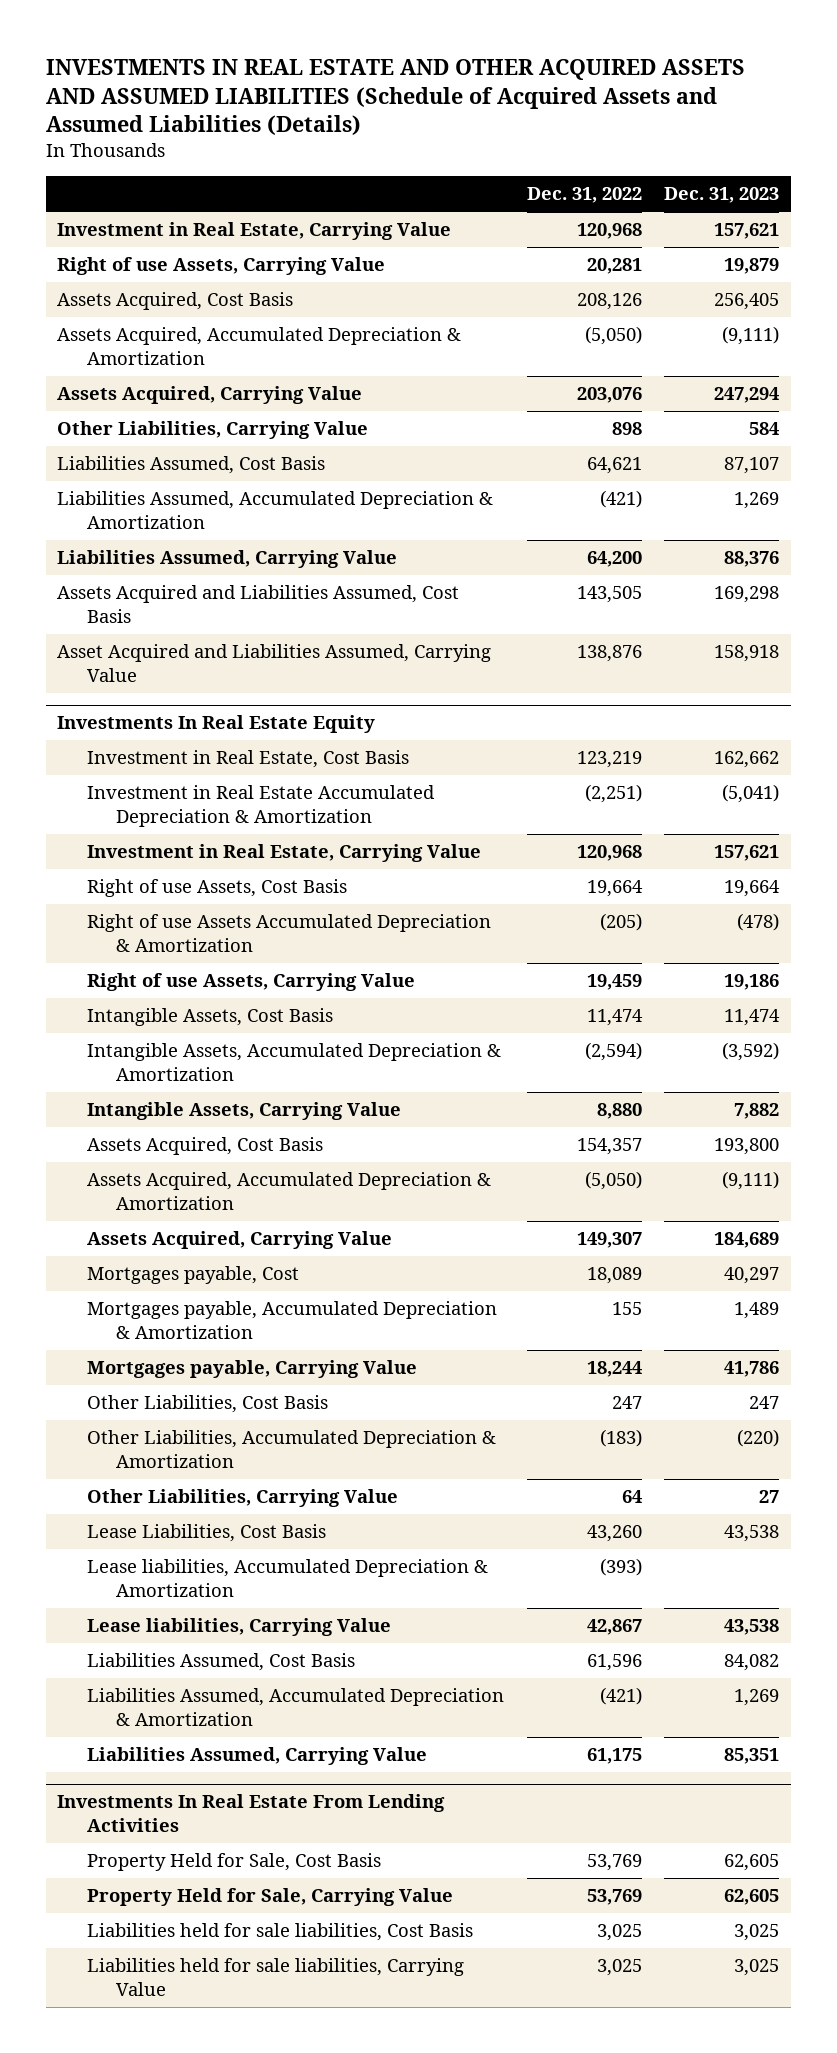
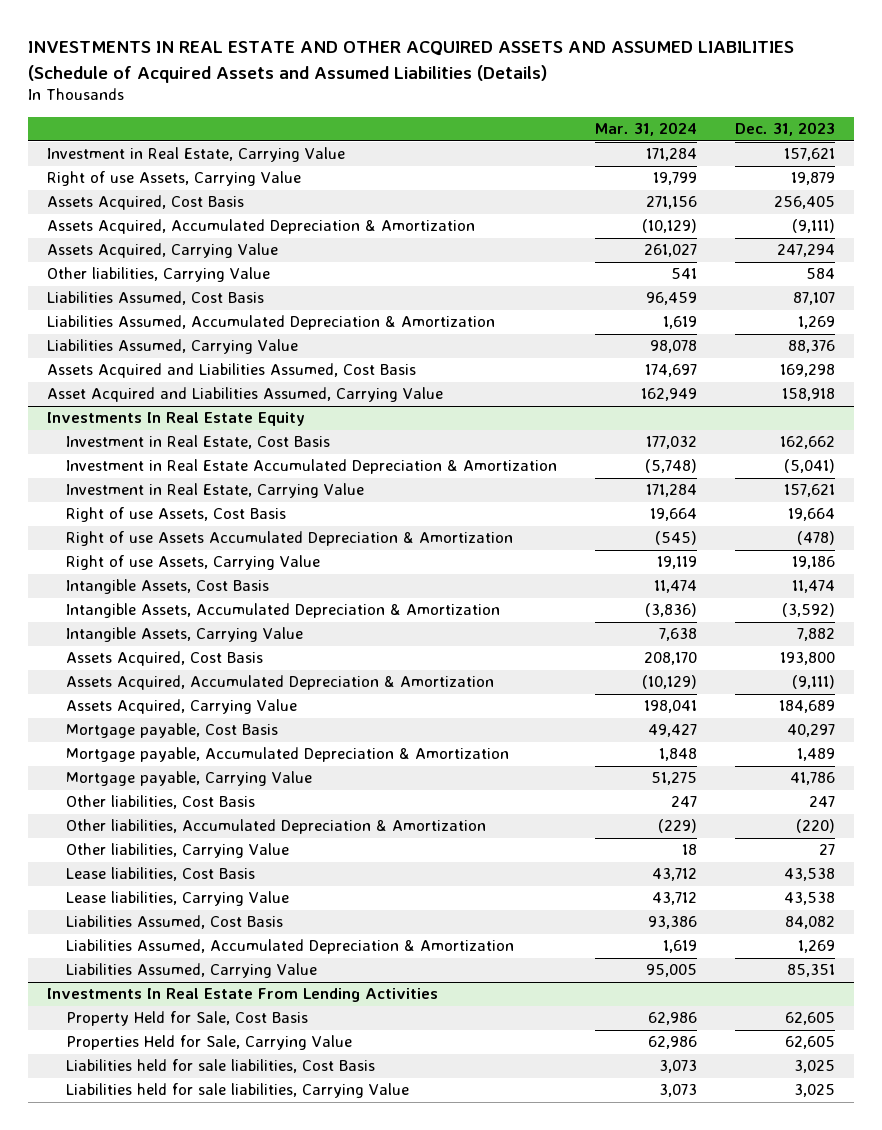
[526,187,642,204] Dec. 31, 2022 -> none
none -> [594,122,697,137] Mar. 31, 2024
[57,421,369,440] Other Liabilities, Carrying Value -> [46,267,270,283] Other liabilities, Carrying Value
[86,1559,488,1598] Lease liabilities, Accumulated Depreciation & Amortization -> none
[86,1266,299,1285] Mortgages payable, Cost -> [65,723,278,739] Mortgage payable, Cost Basis
[86,1301,497,1340] Mortgages payable, Accumulated Depreciation & Amortization -> [65,747,509,763] Mortgage payable, Accumulated Depreciation & Amortization
[86,1360,417,1379] Mortgages payable, Carrying Value -> [65,771,312,787] Mortgage payable, Carrying Value
[86,1395,328,1414] Other Liabilities, Cost Basis -> [65,795,255,810] Other liabilities, Cost Basis
[86,1430,496,1469] Other Liabilities, Accumulated Depreciation & Amortization -> [65,819,486,835] Other liabilities, Accumulated Depreciation & Amortization
[86,1489,398,1508] Other Liabilities, Carrying Value -> [65,843,289,859] Other liabilities, Carrying Value
[86,1524,326,1543] Lease Liabilities, Cost Basis -> [65,867,255,882] Lease liabilities, Cost Basis
[86,1888,453,1907] Property Held for Sale, Carrying Value -> [65,1035,352,1051] Properties Held for Sale, Carrying Value

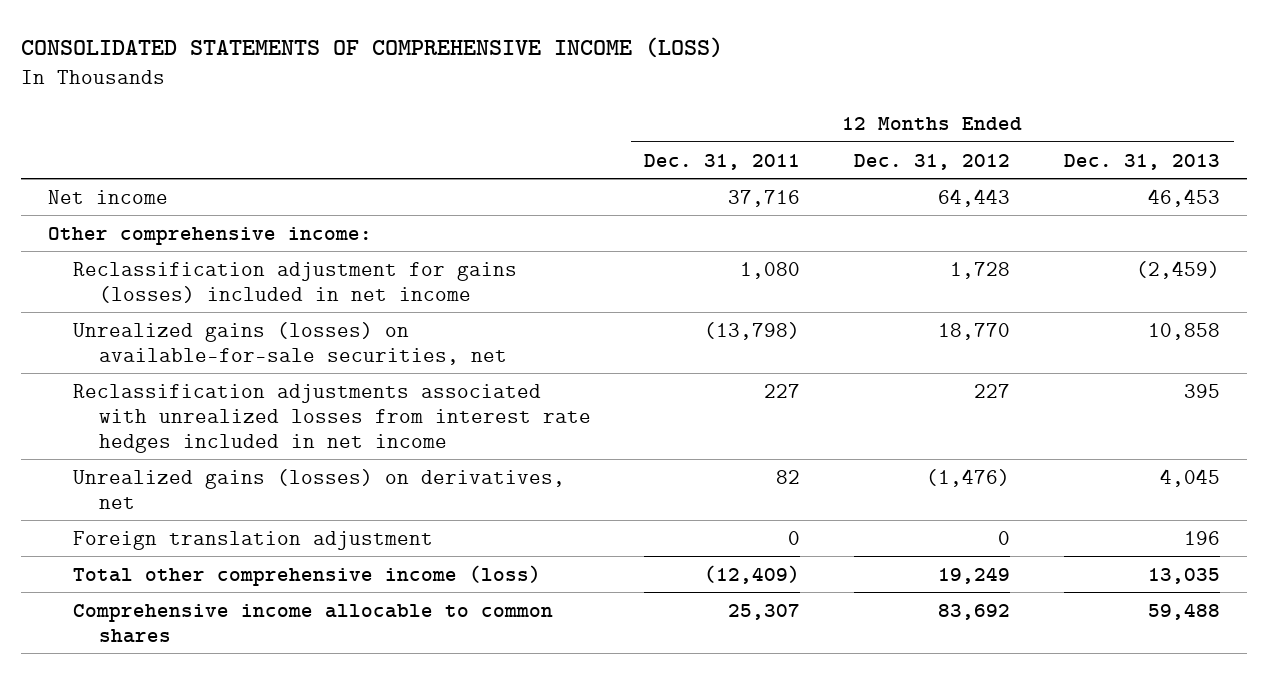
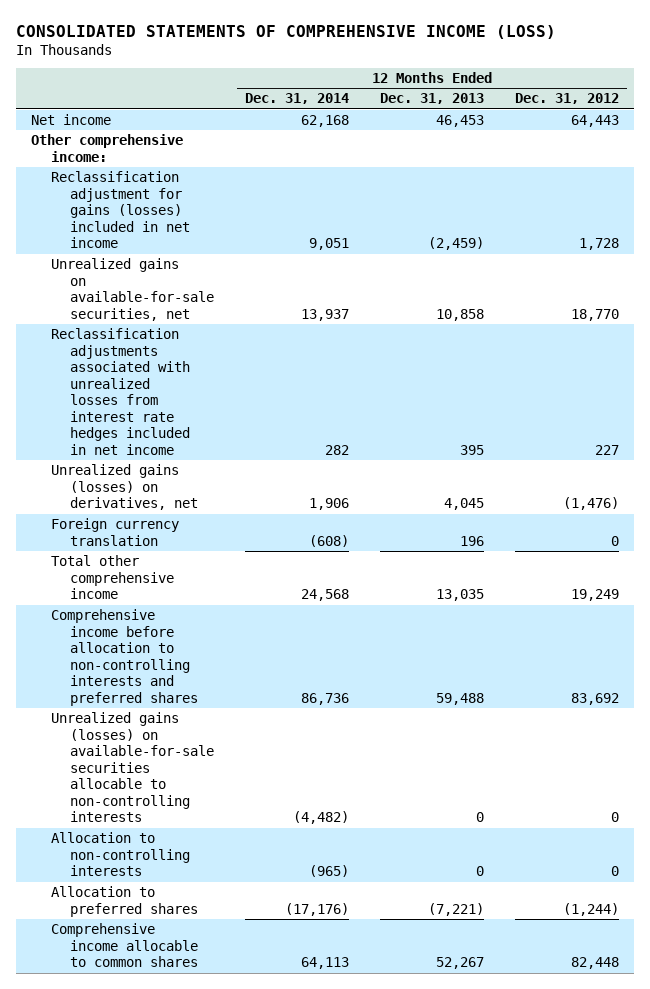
[644,153,801,170] Dec. 31, 2011 -> none
none -> [245,93,350,105] Dec. 31, 2014
[73,321,507,365] Unrealized gains (losses) on available-for-sale securities, net -> [50,258,215,321] Unrealized gains on available-for-sale securities, net
[73,530,434,550] Foreign translation adjustment -> [50,518,179,546] Foreign currency translation
[73,564,542,586] Total other comprehensive income (loss) -> [50,555,175,600] Total other comprehensive income
none -> [50,609,199,706] Comprehensive income before allocation to non-controlling interests and preferred shares
none -> [50,712,215,823] Unrealized gains (losses) on available-for-sale securities allocable to non-controlling interests
none -> [50,832,191,877] Allocation to non-controlling interests
none -> [50,886,199,917] Allocation to preferred shares
[938,603,1011,620] 83,692 -> [570,957,619,970] 82,448
[1148,602,1221,620] 59,488 -> [435,957,484,970] 52,267

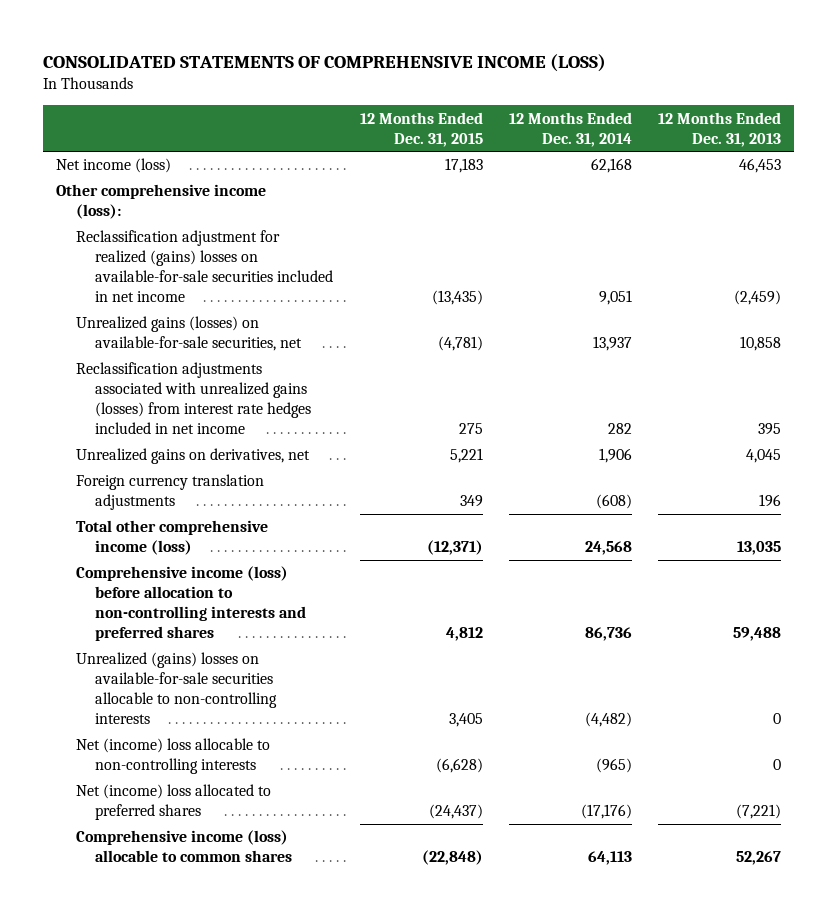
[514,93,619,105] Dec. 31, 2012 -> none
none -> [359,111,483,147] 12 Months Ended Dec. 31, 2015
[31,114,112,126] Net income -> [55,158,171,174] Net income (loss)
[31,134,184,162] Other comprehensive income: -> [55,184,266,220] Other comprehensive income (loss):
[50,171,191,249] Reclassification adjustment for gains (losses) included in net income -> [75,230,334,303] Reclassification adjustment for realized (gains) losses on available-for-sale securities included in net income
[50,258,215,321] Unrealized gains on available-for-sale securities, net -> [75,316,303,352] Unrealized gains (losses) on available-for-sale securities, net
[50,328,191,455] Reclassification adjustments associated with unrealized losses from interest rate hedges included in net income -> [75,362,312,435] Reclassification adjustments associated with unrealized gains (losses) from interest rate hedges included in net income
[50,464,199,511] Unrealized gains (losses) on derivatives, net -> [75,448,310,465] Unrealized gains on derivatives, net
[50,518,179,546] Foreign currency translation -> [75,474,264,511] Foreign currency translation adjustments
[50,555,175,600] Total other comprehensive income -> [75,520,268,556] Total other comprehensive income (loss)
[50,609,199,706] Comprehensive income before allocation to non-controlling interests and preferred shares -> [75,566,307,642] Comprehensive income (loss) before allocation to non-controlling interests and preferred shares
[50,712,215,823] Unrealized gains (losses) on available-for-sale securities allocable to non-controlling interests -> [75,652,278,725] Unrealized (gains) losses on available-for-sale securities allocable to non-controlling interests
[50,832,191,877] Allocation to non-controlling interests -> [75,738,270,775] Net (income) loss allocable to non-controlling interests
[50,886,199,917] Allocation to preferred shares -> [75,784,271,821] Net (income) loss allocated to preferred shares
[50,923,199,968] Comprehensive income allocable to common shares -> [75,830,293,863] Comprehensive income (loss) allocable to common shares

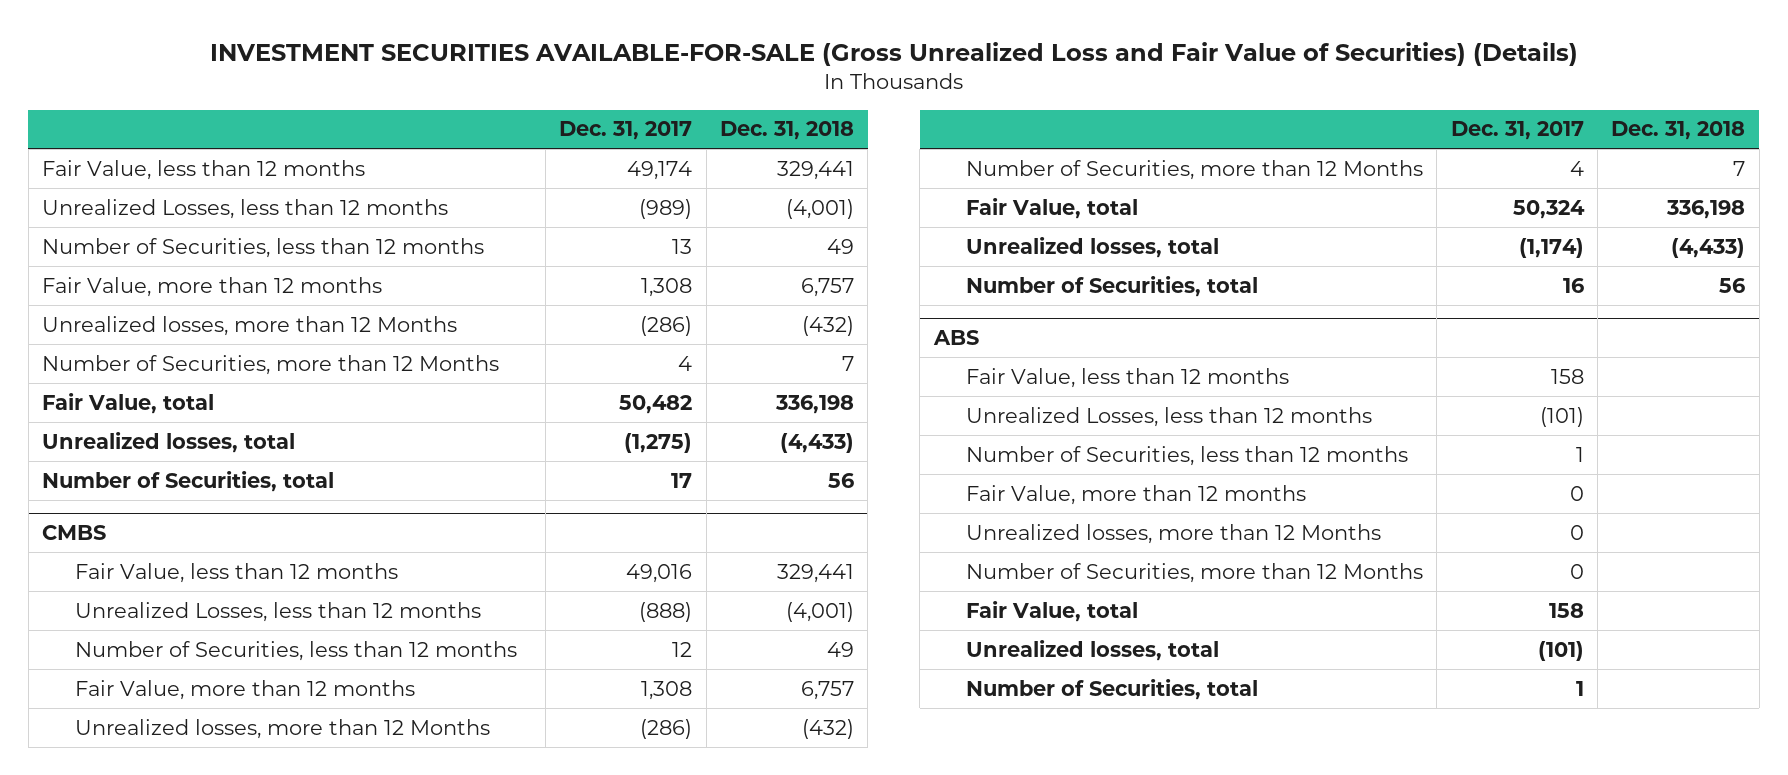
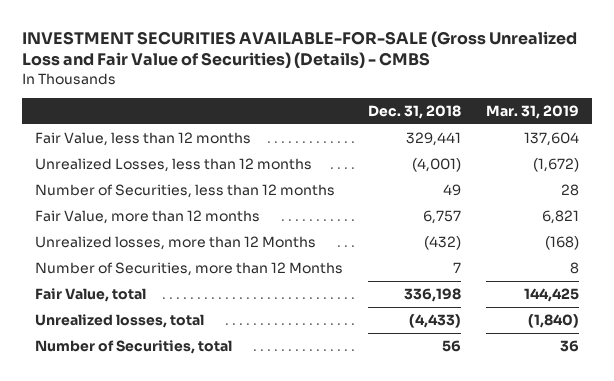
[209,41,1578,66] INVESTMENT SECURITIES AVAILABLE-FOR-SALE (Gross Unrealized Loss and Fair Value of Securities) (Details) -> [22,30,578,69] INVESTMENT SECURITIES AVAILABLE-FOR-SALE (Gross Unrealized Loss and Fair Value of Securities) (Details) - CMBS
[559,121,693,141] Dec. 31, 2017 -> none
none -> [486,105,580,120] Mar. 31, 2019
[42,525,107,541] CMBS -> none
[74,562,398,583] Fair Value, less than 12 months -> none
[74,601,481,622] Unrealized Losses, less than 12 months -> none
[74,640,517,661] Number of Securities, less than 12 months -> none
[74,679,415,700] Fair Value, more than 12 months -> none
[74,718,490,739] Unrealized losses, more than 12 Months -> none
[966,159,1424,180] Number of Securities, more than 12 Months -> none
[966,197,1139,219] Fair Value, total -> none
[966,236,1220,258] Unrealized losses, total -> none
[966,275,1259,297] Number of Securities, total -> none
[932,330,979,346] ABS -> none
[966,367,1290,388] Fair Value, less than 12 months -> none
[966,406,1373,427] Unrealized Losses, less than 12 months -> none
[966,445,1409,466] Number of Securities, less than 12 months -> none
[966,484,1307,505] Fair Value, more than 12 months -> none
[966,523,1382,544] Unrealized losses, more than 12 Months -> none
[966,562,1424,583] Number of Securities, more than 12 Months -> none
[966,600,1139,622] Fair Value, total -> none
[966,639,1220,661] Unrealized losses, total -> none
[966,678,1259,700] Number of Securities, total -> none

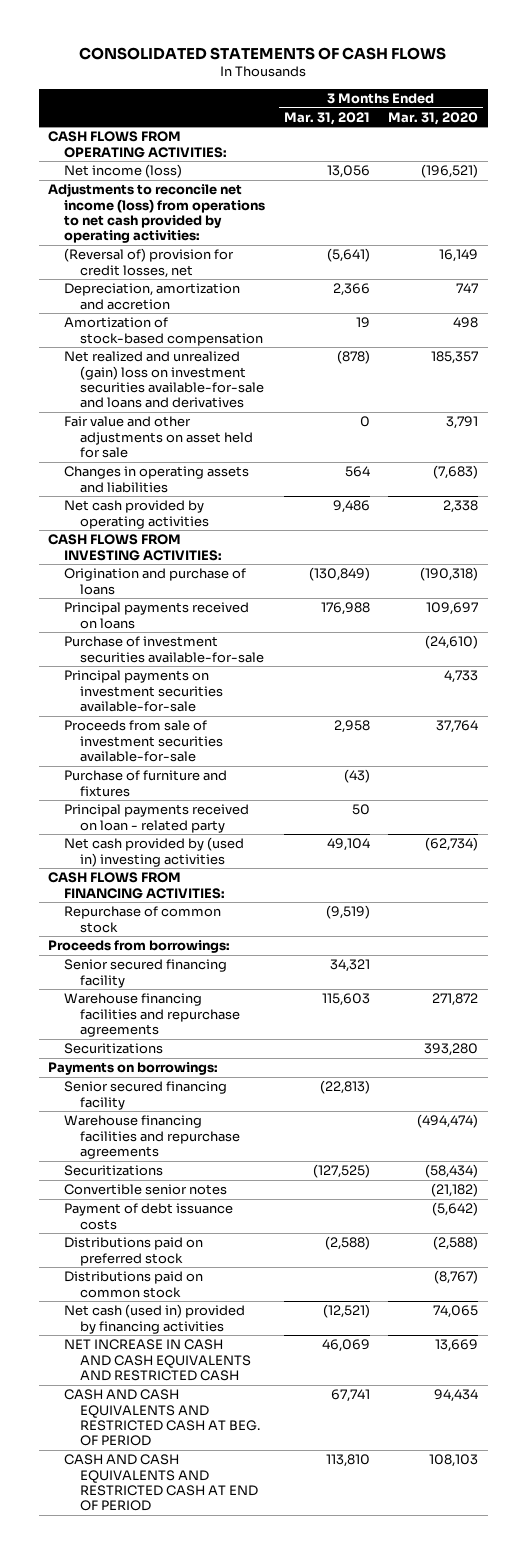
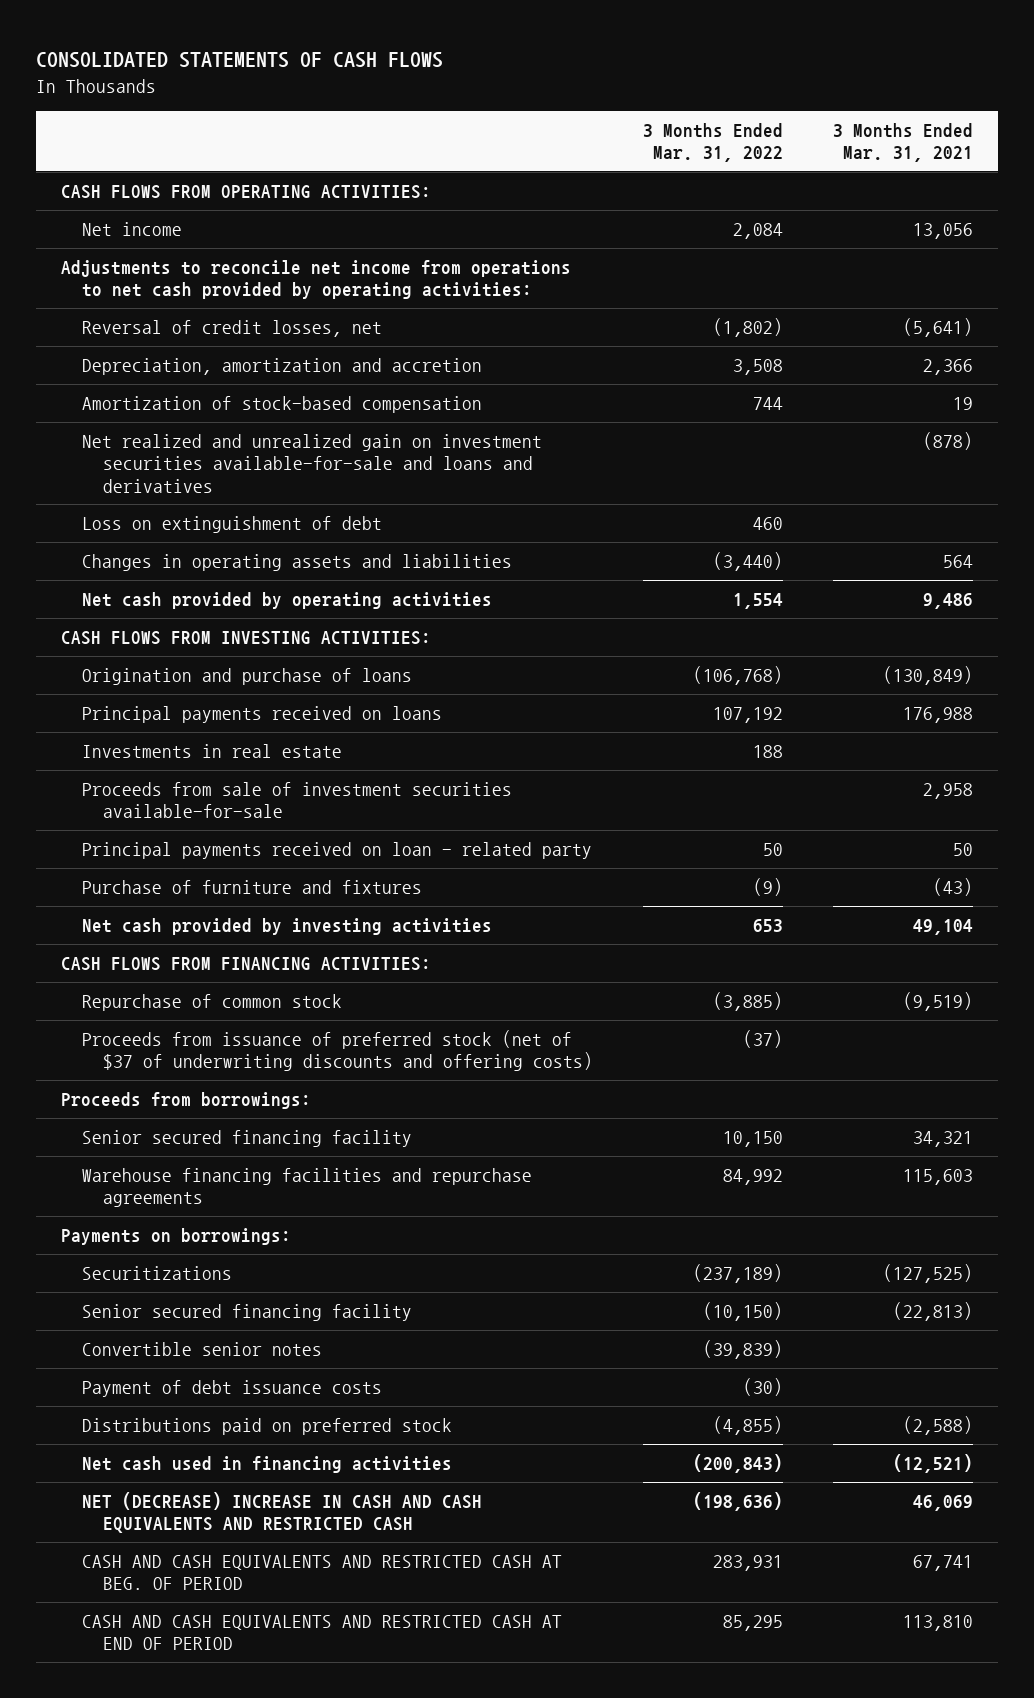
[388,111,479,125] Mar. 31, 2020 -> none
none -> [643,122,784,163] 3 Months Ended Mar. 31, 2022
[64,164,183,179] Net income (loss) -> [82,221,183,236] Net income
[47,183,266,244] Adjustments to reconcile net income (loss) from operations to net cash provided by operating activities: -> [61,259,572,300] Adjustments to reconcile net income from operations to net cash provided by operating activities:
[64,248,235,278] (Reversal of) provision for credit losses, net -> [82,319,383,337] Reversal of credit losses, net
[64,416,254,458] Fair value and other adjustments on asset held for sale -> none
[64,351,265,409] Net realized and unrealized (gain) loss on investment securities available-for-sale and loans and derivatives -> [82,433,543,493] Net realized and unrealized gain on investment securities available-for-sale and loans and derivatives
none -> [82,515,383,533] Loss on extinguishment of debt
[64,636,265,663] Purchase of investment securities available-for-sale -> none
[64,670,224,712] Principal payments on investment securities available-for-sale -> none
none -> [82,743,343,758] Investments in real estate
[64,770,228,797] Purchase of furniture and fixtures -> [82,879,423,894] Purchase of furniture and fixtures
[64,837,245,867] Net cash provided by (used in) investing activities -> [82,917,493,935] Net cash provided by investing activities
none -> [82,1029,594,1072] Proceeds from issuance of preferred stock (net of $37 of underwriting discounts and offering costs)
[64,1043,164,1055] Securitizations -> none
[64,1115,241,1159] Warehouse financing facilities and repurchase agreements -> none
[64,1081,228,1110] Senior secured financing facility -> [82,1303,413,1321] Senior secured financing facility
[64,1271,204,1298] Distributions paid on common stock -> none
[64,1304,246,1334] Net cash (used in) provided by financing activities -> [82,1455,453,1473] Net cash used in financing activities
[64,1339,252,1381] NET INCREASE IN CASH AND CASH EQUIVALENTS AND RESTRICTED CASH -> [82,1491,483,1534] NET (DECREASE) INCREASE IN CASH AND CASH EQUIVALENTS AND RESTRICTED CASH

